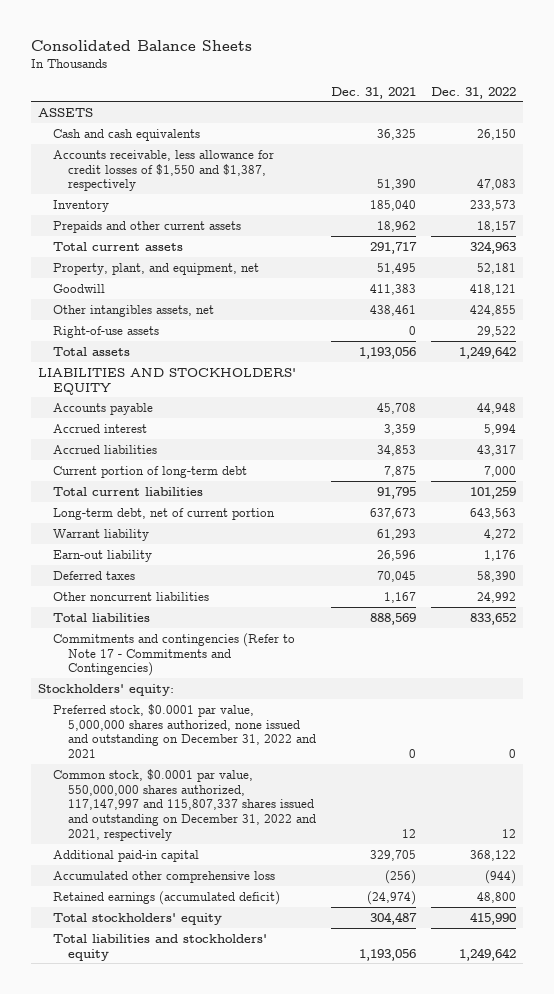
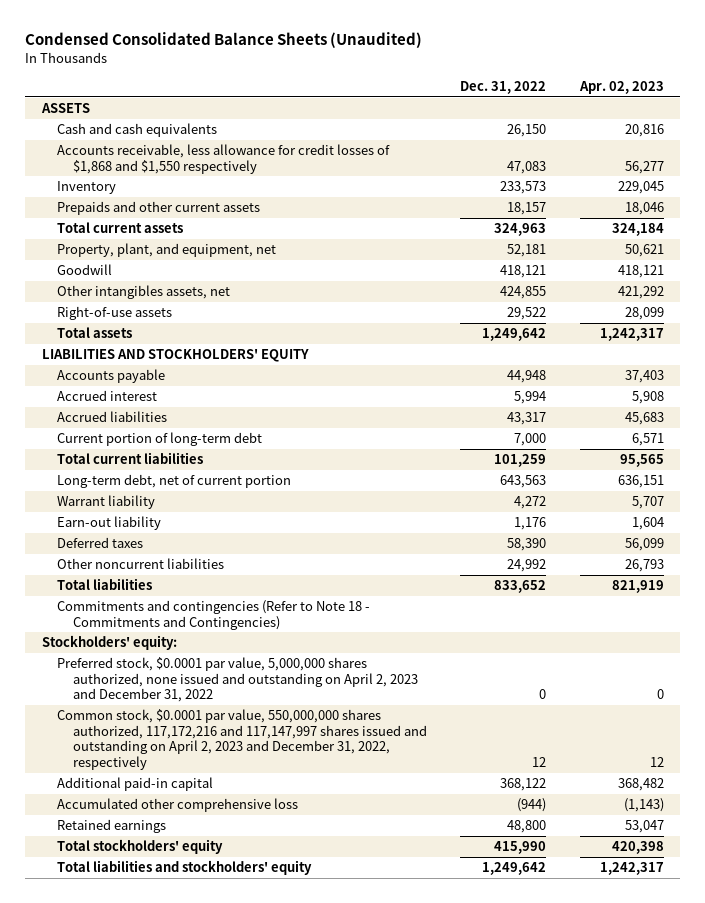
[30,39,252,51] Consolidated Balance Sheets -> [24,32,422,49] Condensed Consolidated Balance Sheets (Unaudited)
[330,86,416,99] Dec. 31, 2021 -> none
none -> [578,81,664,95] Apr. 02, 2023
[52,149,274,192] Accounts receivable, less allowance for credit losses of $1,550 and $1,387, respectively -> [57,144,391,174] Accounts receivable, less allowance for credit losses of $1,868 and $1,550 respectively
[52,632,295,677] Commitments and contingencies (Refer to Note 17 - Commitments and Contingencies) -> [57,600,371,630] Commitments and contingencies (Refer to Note 18 - Commitments and Contingencies)
[52,703,316,759] Preferred stock, $0.0001 par value, 5,000,000 shares authorized, none issued and outstanding on December 31, 2022 and 2021 -> [57,657,418,703] Preferred stock, $0.0001 par value, 5,000,000 shares authorized, none issued and outstanding on April 2, 2023 and December 31, 2022
[52,768,316,842] Common stock, $0.0001 par value, 550,000,000 shares authorized, 117,147,997 and 115,807,337 shares issued and outstanding on December 31, 2022 and 2021, respectively -> [57,709,427,771] Common stock, $0.0001 par value, 550,000,000 shares authorized, 117,172,216 and 117,147,997 shares issued and outstanding on April 2, 2023 and December 31, 2022, respectively
[52,890,280,905] Retained earnings (accumulated deficit) -> [57,819,167,834] Retained earnings

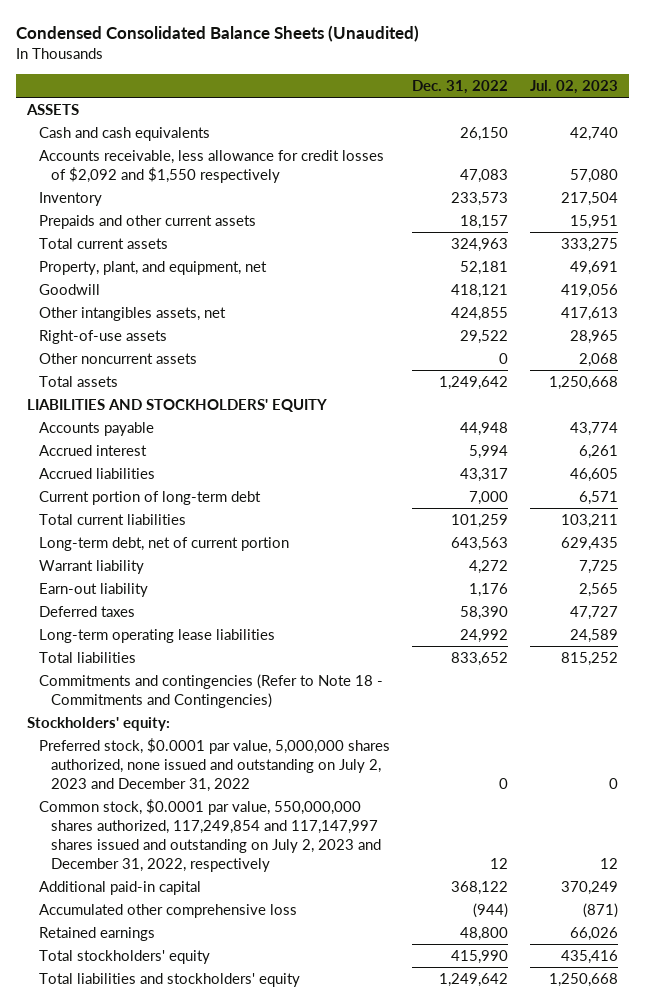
[578,81,664,95] Apr. 02, 2023 -> none
none -> [530,80,619,95] Jul. 02, 2023
[57,144,391,174] Accounts receivable, less allowance for credit losses of $1,868 and $1,550 respectively -> [39,149,385,183] Accounts receivable, less allowance for credit losses of $2,092 and $1,550 respectively
none -> [39,352,198,364] Other noncurrent assets
[57,558,225,570] Other noncurrent liabilities -> [39,628,276,643] Long-term operating lease liabilities
[57,657,418,703] Preferred stock, $0.0001 par value, 5,000,000 shares authorized, none issued and outstanding on April 2, 2023 and December 31, 2022 -> [39,737,391,792] Preferred stock, $0.0001 par value, 5,000,000 shares authorized, none issued and outstanding on July 2, 2023 and December 31, 2022
[57,709,427,771] Common stock, $0.0001 par value, 550,000,000 shares authorized, 117,172,216 and 117,147,997 shares issued and outstanding on April 2, 2023 and December 31, 2022, respectively -> [39,798,382,872] Common stock, $0.0001 par value, 550,000,000 shares authorized, 117,249,854 and 117,147,997 shares issued and outstanding on July 2, 2023 and December 31, 2022, respectively

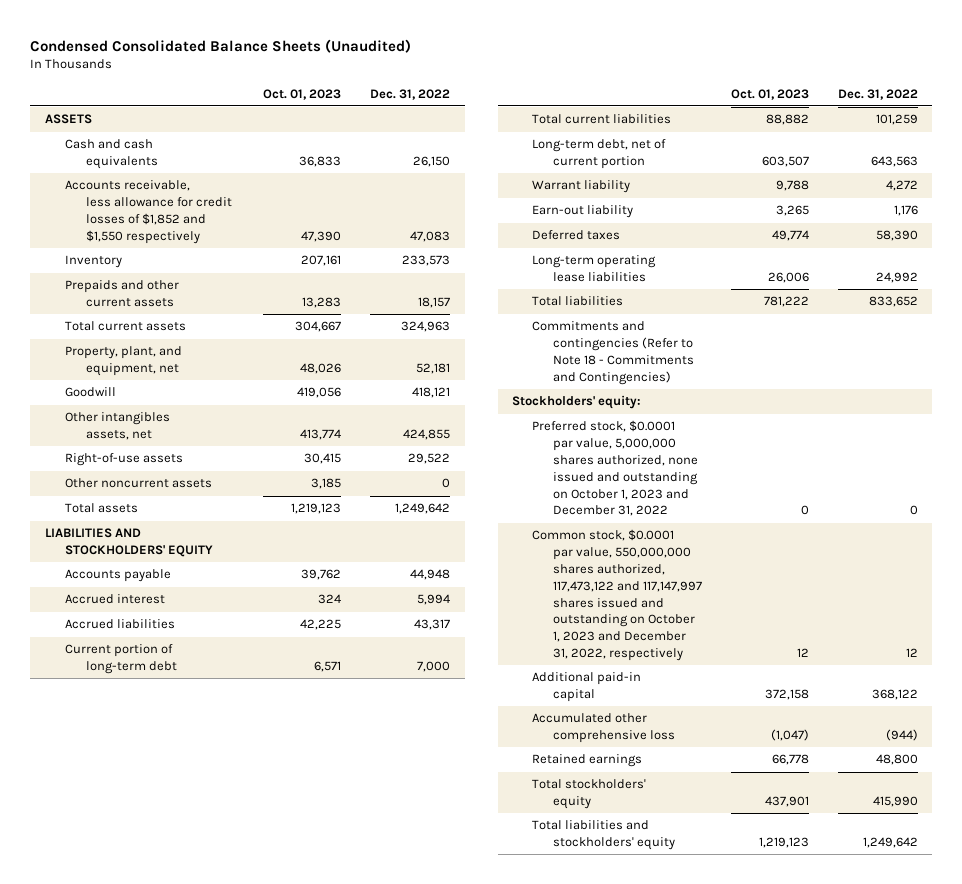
[530,80,619,95] Jul. 02, 2023 -> none
none -> [263,88,342,100] Oct. 01, 2023
[39,149,385,183] Accounts receivable, less allowance for credit losses of $2,092 and $1,550 respectively -> [65,180,232,244] Accounts receivable, less allowance for credit losses of $1,852 and $1,550 respectively
[39,737,391,792] Preferred stock, $0.0001 par value, 5,000,000 shares authorized, none issued and outstanding on July 2, 2023 and December 31, 2022 -> [532,420,698,517] Preferred stock, $0.0001 par value, 5,000,000 shares authorized, none issued and outstanding on October 1, 2023 and December 31, 2022
[39,798,382,872] Common stock, $0.0001 par value, 550,000,000 shares authorized, 117,249,854 and 117,147,997 shares issued and outstanding on July 2, 2023 and December 31, 2022, respectively -> [532,529,702,662] Common stock, $0.0001 par value, 550,000,000 shares authorized, 117,473,122 and 117,147,997 shares issued and outstanding on October 1, 2023 and December 31, 2022, respectively

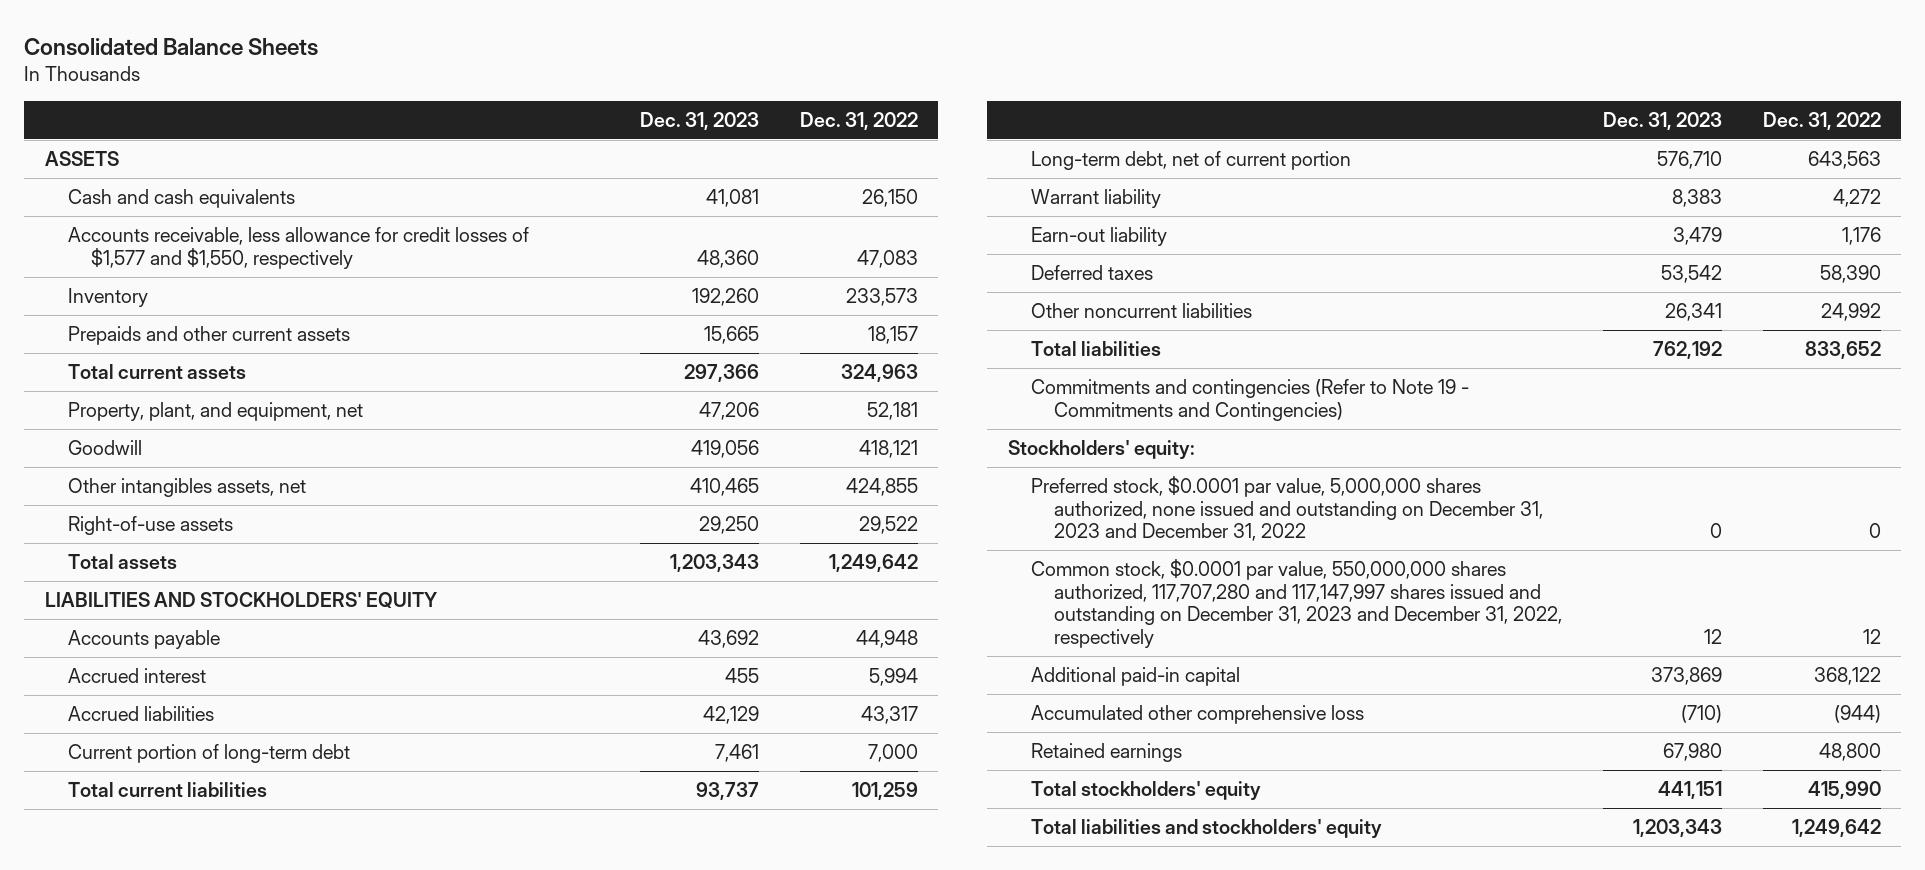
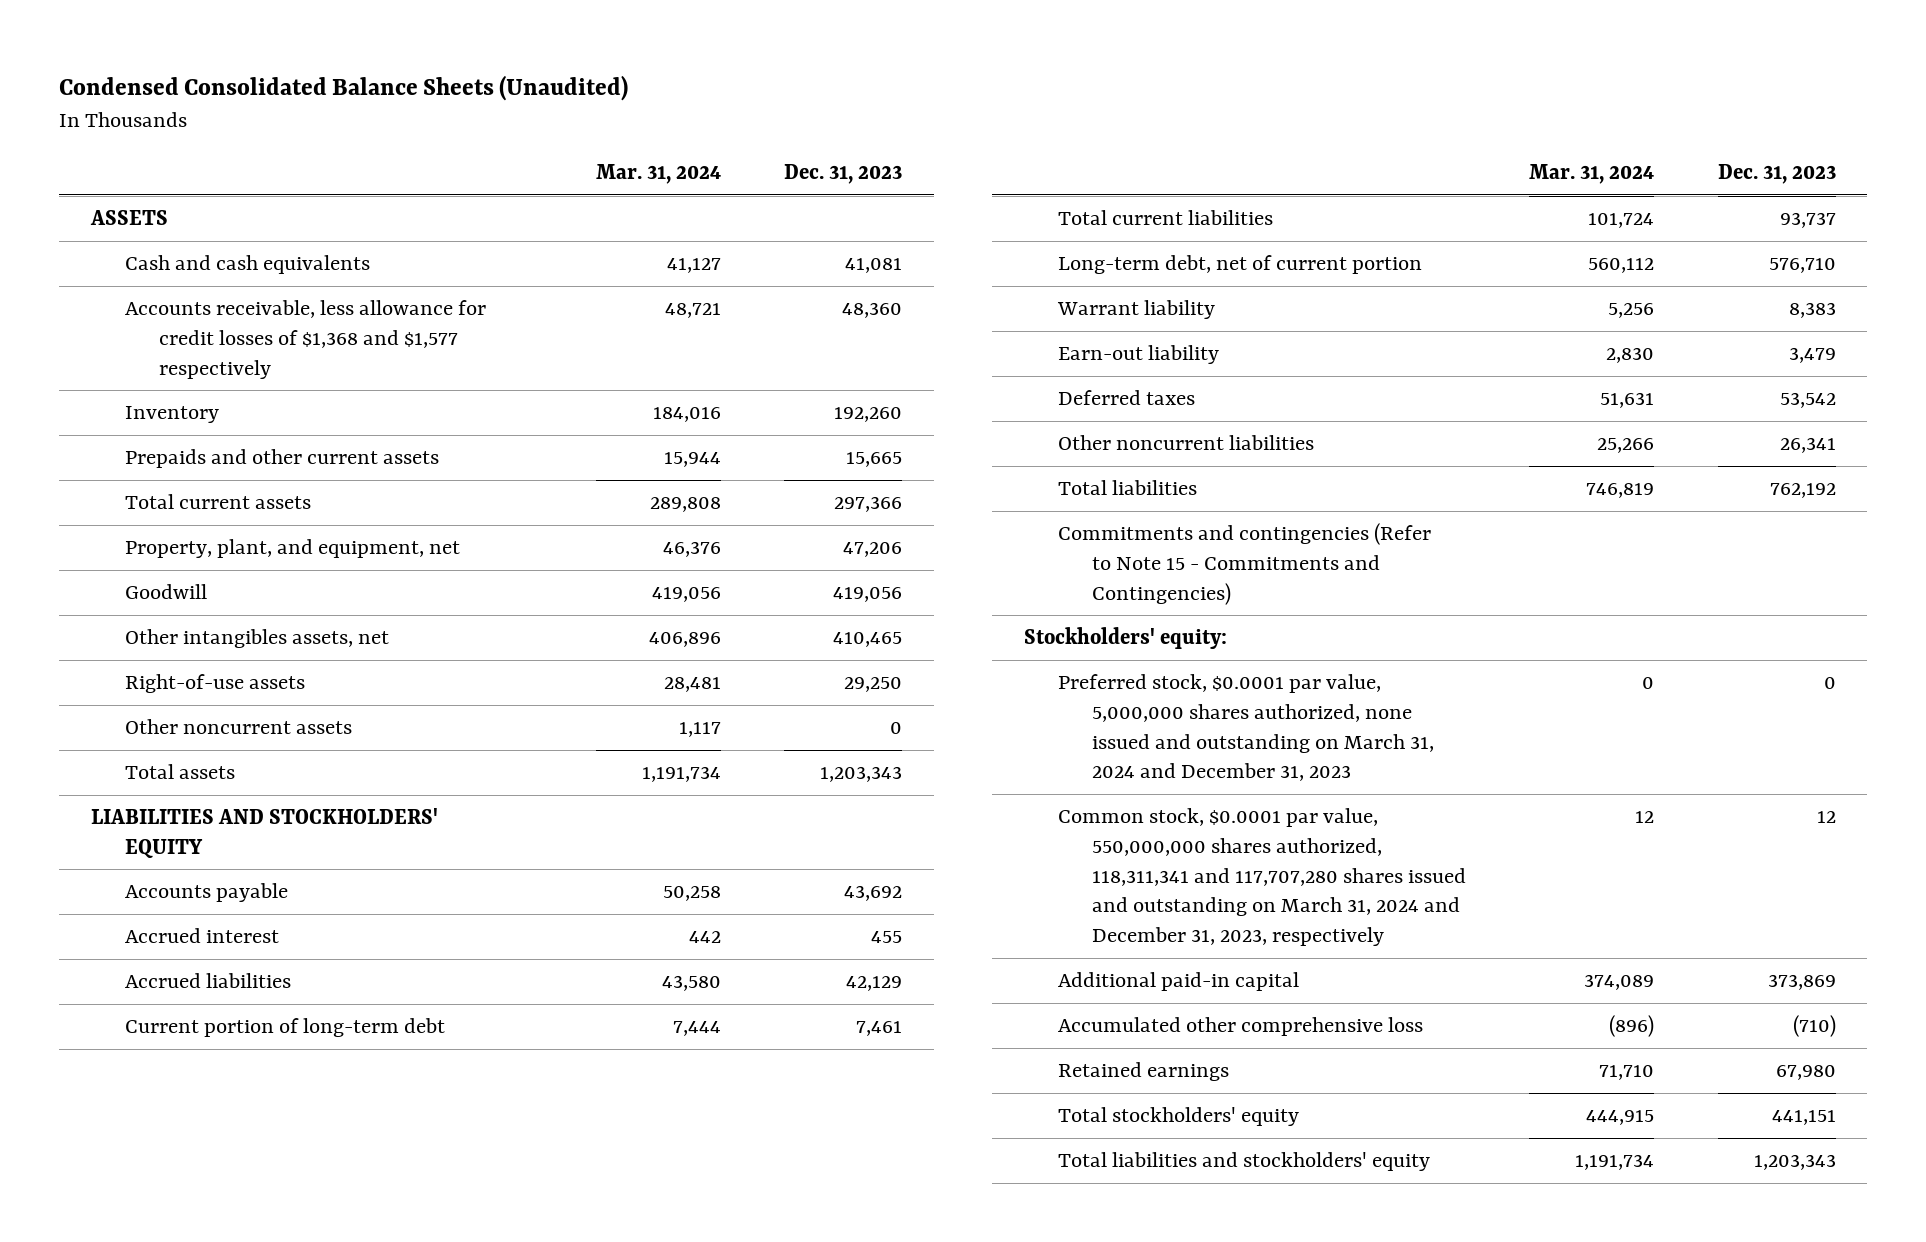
[24,37,319,56] Consolidated Balance Sheets -> [58,75,628,102] Condensed Consolidated Balance Sheets (Unaudited)
[799,111,918,130] Dec. 31, 2022 -> none
none -> [595,164,721,185] Mar. 31, 2024
[67,227,529,269] Accounts receivable, less allowance for credit losses of $1,577 and $1,550, respectively -> [124,300,486,379] Accounts receivable, less allowance for credit losses of $1,368 and $1,577 respectively
none -> [124,719,352,735] Other noncurrent assets
[1030,379,1469,421] Commitments and contingencies (Refer to Note 19 - Commitments and Contingencies) -> [1058,523,1432,605] Commitments and contingencies (Refer to Note 15 - Commitments and Contingencies)
[1030,476,1543,542] Preferred stock, $0.0001 par value, 5,000,000 shares authorized, none issued and outstanding on December 31, 2023 and December 31, 2022 -> [1058,674,1435,782] Preferred stock, $0.0001 par value, 5,000,000 shares authorized, none issued and outstanding on March 31, 2024 and December 31, 2023
[1030,559,1562,648] Common stock, $0.0001 par value, 550,000,000 shares authorized, 117,707,280 and 117,147,997 shares issued and outstanding on December 31, 2023 and December 31, 2022, respectively -> [1058,808,1467,947] Common stock, $0.0001 par value, 550,000,000 shares authorized, 118,311,341 and 117,707,280 shares issued and outstanding on March 31, 2024 and December 31, 2023, respectively

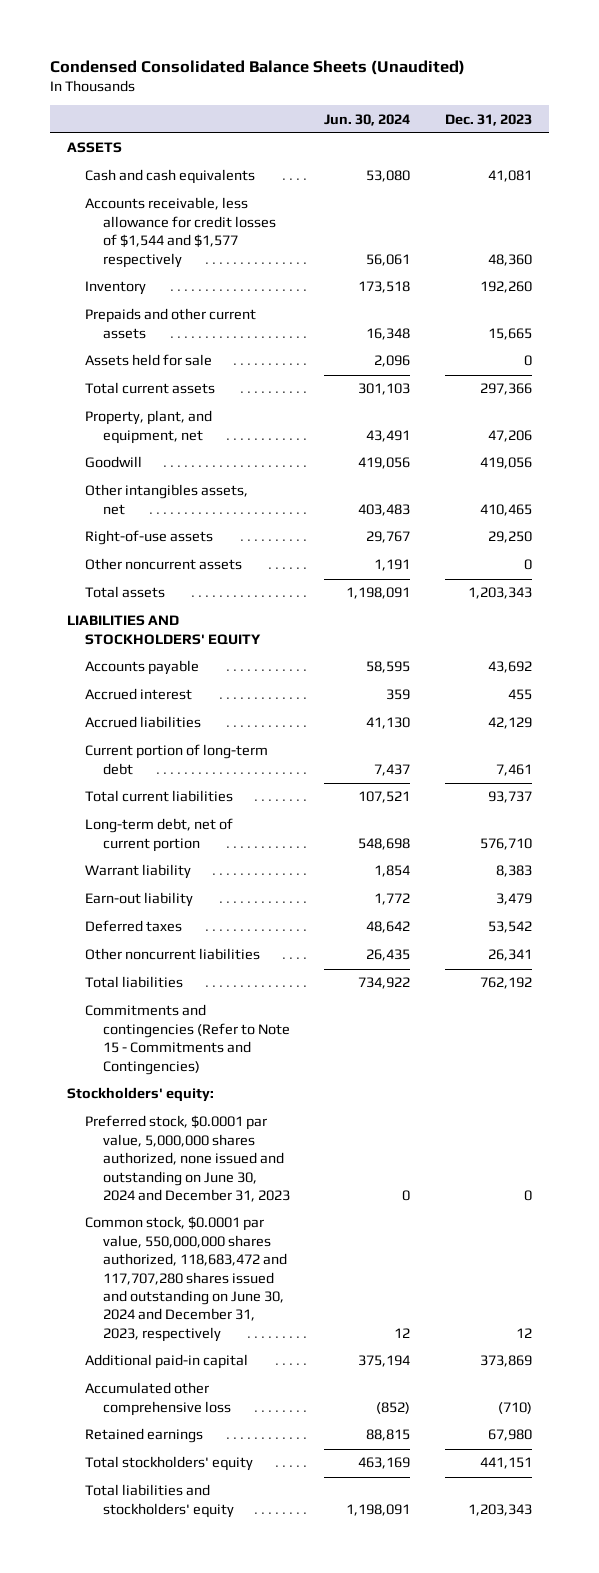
[595,164,721,185] Mar. 31, 2024 -> none
none -> [324,113,411,126] Jun. 30, 2024
[124,300,486,379] Accounts receivable, less allowance for credit losses of $1,368 and $1,577 respectively -> [84,197,276,268] Accounts receivable, less allowance for credit losses of $1,544 and $1,577 respectively
none -> [84,354,212,367] Assets held for sale
[1058,674,1435,782] Preferred stock, $0.0001 par value, 5,000,000 shares authorized, none issued and outstanding on March 31, 2024 and December 31, 2023 -> [84,1115,290,1202] Preferred stock, $0.0001 par value, 5,000,000 shares authorized, none issued and outstanding on June 30, 2024 and December 31, 2023
[1058,808,1467,947] Common stock, $0.0001 par value, 550,000,000 shares authorized, 118,311,341 and 117,707,280 shares issued and outstanding on March 31, 2024 and December 31, 2023, respectively -> [84,1216,287,1342] Common stock, $0.0001 par value, 550,000,000 shares authorized, 118,683,472 and 117,707,280 shares issued and outstanding on June 30, 2024 and December 31, 2023, respectively

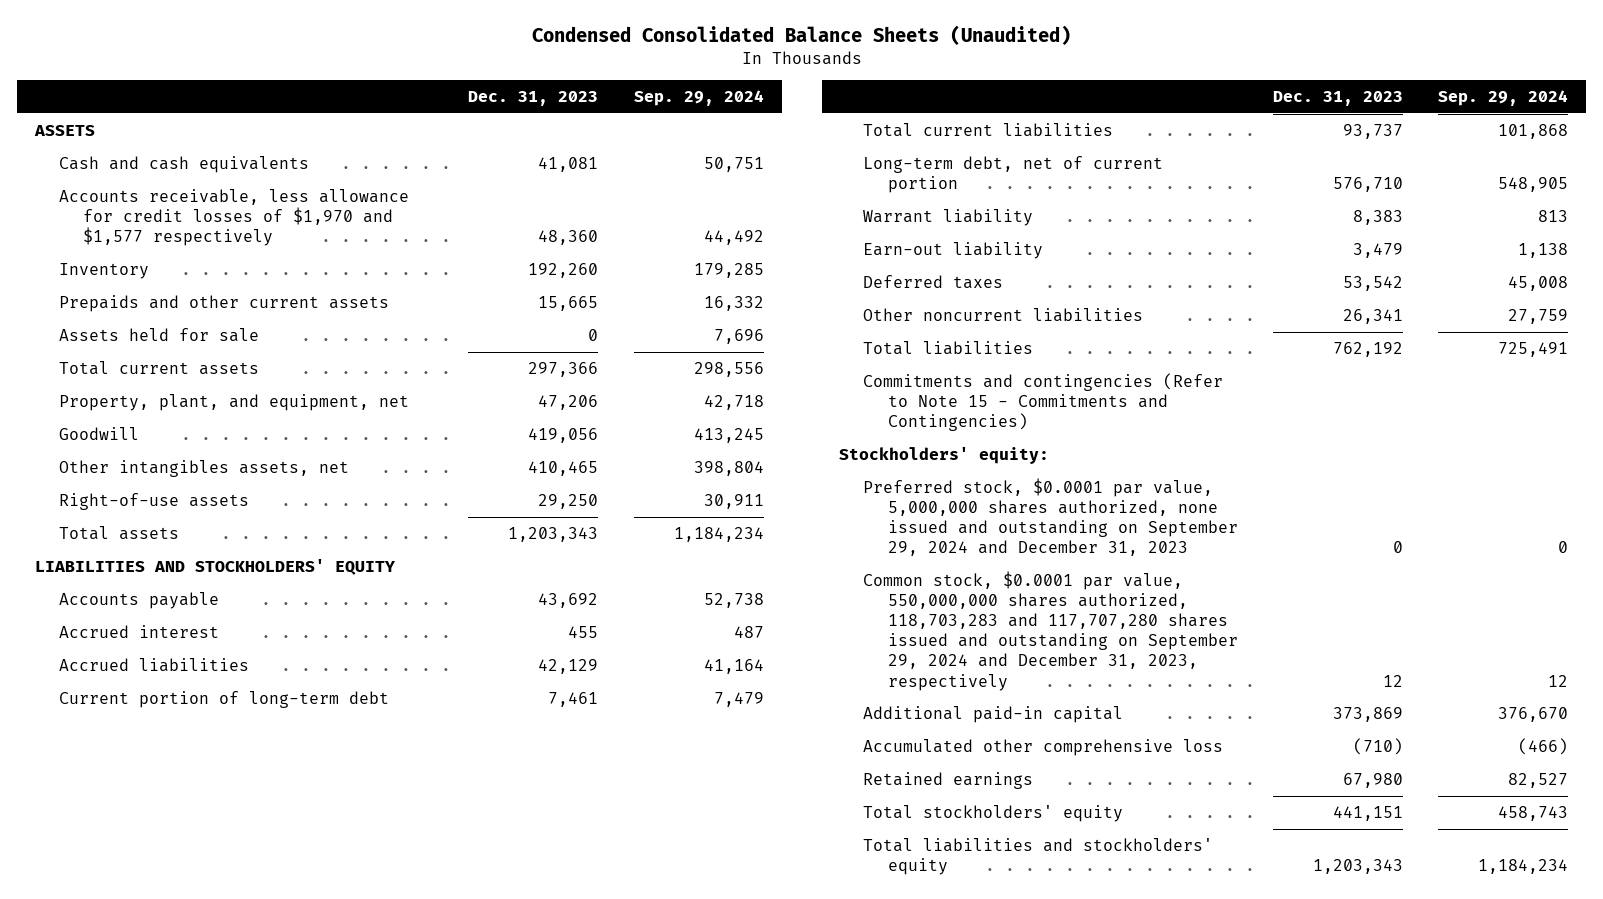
[324,113,411,126] Jun. 30, 2024 -> none
none -> [633,90,764,107] Sep. 29, 2024
[84,197,276,268] Accounts receivable, less allowance for credit losses of $1,544 and $1,577 respectively -> [58,189,409,247] Accounts receivable, less allowance for credit losses of $1,970 and $1,577 respectively
[84,558,242,571] Other noncurrent assets -> none
[84,1115,290,1202] Preferred stock, $0.0001 par value, 5,000,000 shares authorized, none issued and outstanding on June 30, 2024 and December 31, 2023 -> [863,478,1238,557] Preferred stock, $0.0001 par value, 5,000,000 shares authorized, none issued and outstanding on September 29, 2024 and December 31, 2023
[84,1216,287,1342] Common stock, $0.0001 par value, 550,000,000 shares authorized, 118,683,472 and 117,707,280 shares issued and outstanding on June 30, 2024 and December 31, 2023, respectively -> [863,571,1238,691] Common stock, $0.0001 par value, 550,000,000 shares authorized, 118,703,283 and 117,707,280 shares issued and outstanding on September 29, 2024 and December 31, 2023, respectively

